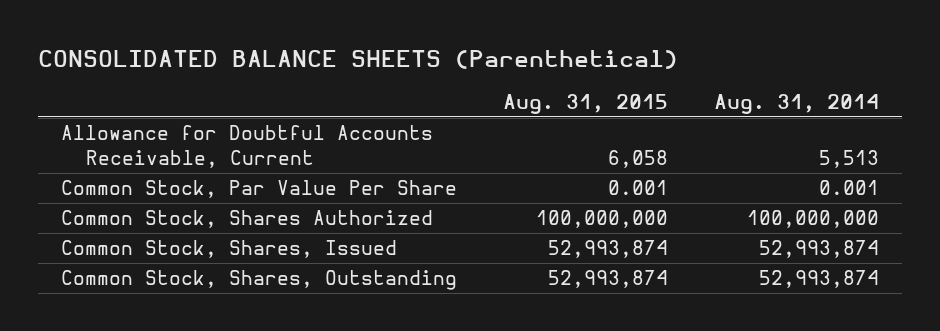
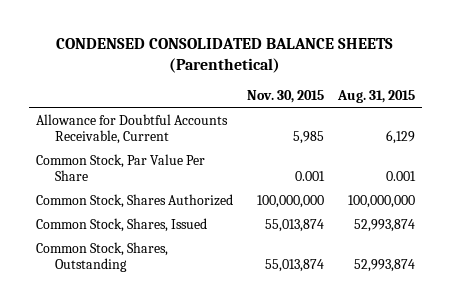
[37,50,678,70] CONSOLIDATED BALANCE SHEETS (Parenthetical) -> [56,38,394,74] CONDENSED CONSOLIDATED BALANCE SHEETS (Parenthetical)
[714,93,880,114] Aug. 31, 2014 -> none
none -> [246,90,324,104] Nov. 30, 2015
[608,149,669,168] 6,058 -> [385,129,415,144] 6,129

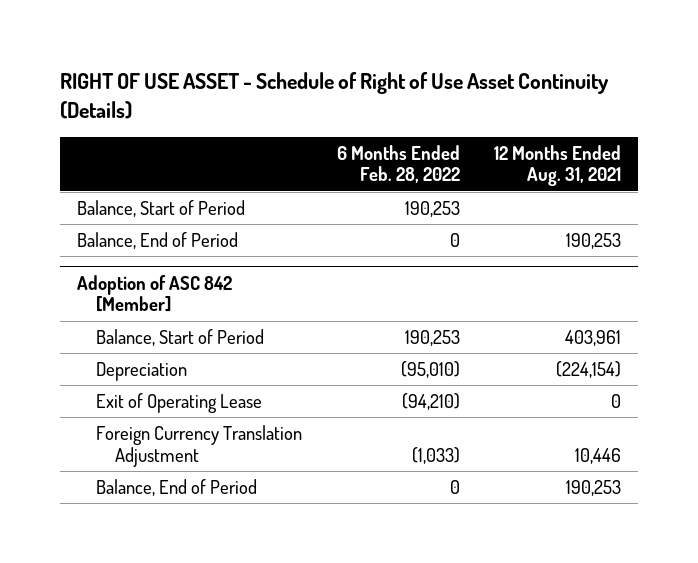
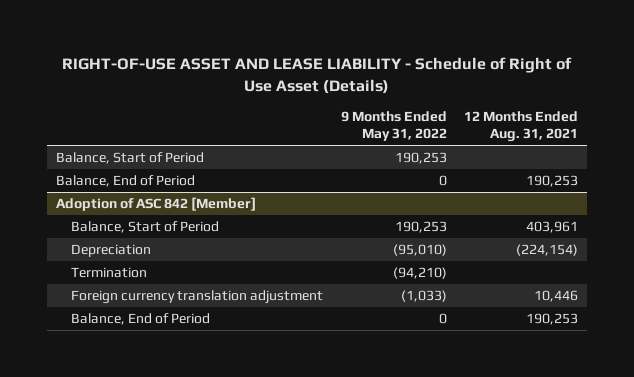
[60,72,610,120] RIGHT OF USE ASSET - Schedule of Right of Use Asset Continuity (Details) -> [61,56,572,94] RIGHT-OF-USE ASSET AND LEASE LIABILITY - Schedule of Right of Use Asset (Details)
[336,144,460,184] 6 Months Ended Feb. 28, 2022 -> none
none -> [340,110,447,142] 9 Months Ended May 31, 2022
[96,392,263,413] Exit of Operating Lease -> none
none -> [71,266,148,278] Termination
[96,424,303,467] Foreign Currency Translation Adjustment -> [71,289,324,304] Foreign currency translation adjustment

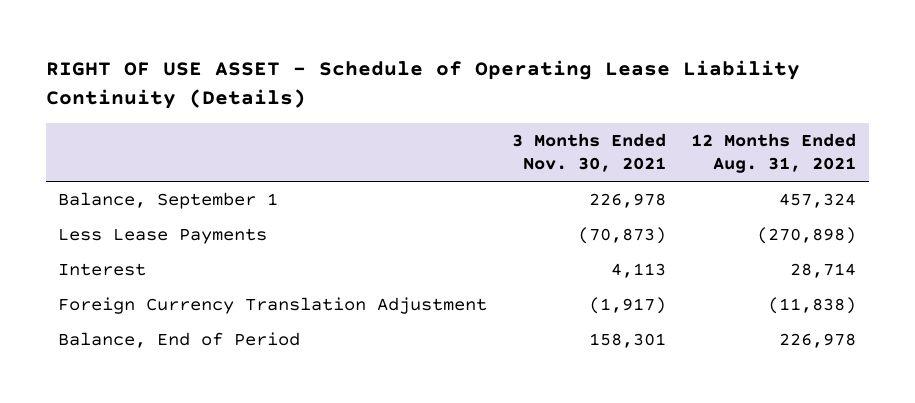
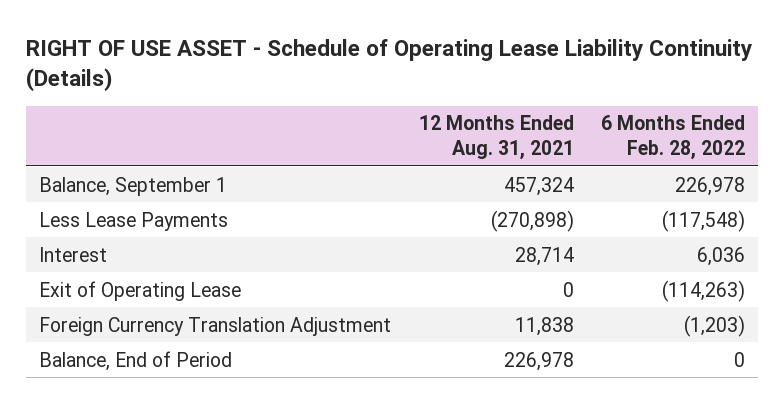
[512,133,667,173] 3 Months Ended Nov. 30, 2021 -> none
none -> [600,115,745,160] 6 Months Ended Feb. 28, 2022
none -> [39,280,242,301] Exit of Operating Lease
[768,297,857,315] (11,838) -> [514,316,574,336] 11,838

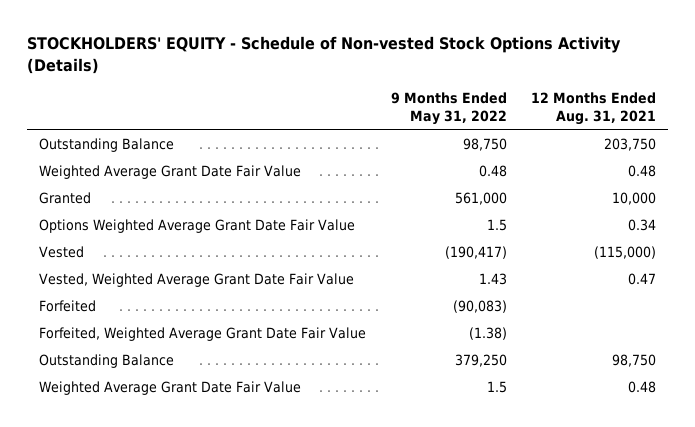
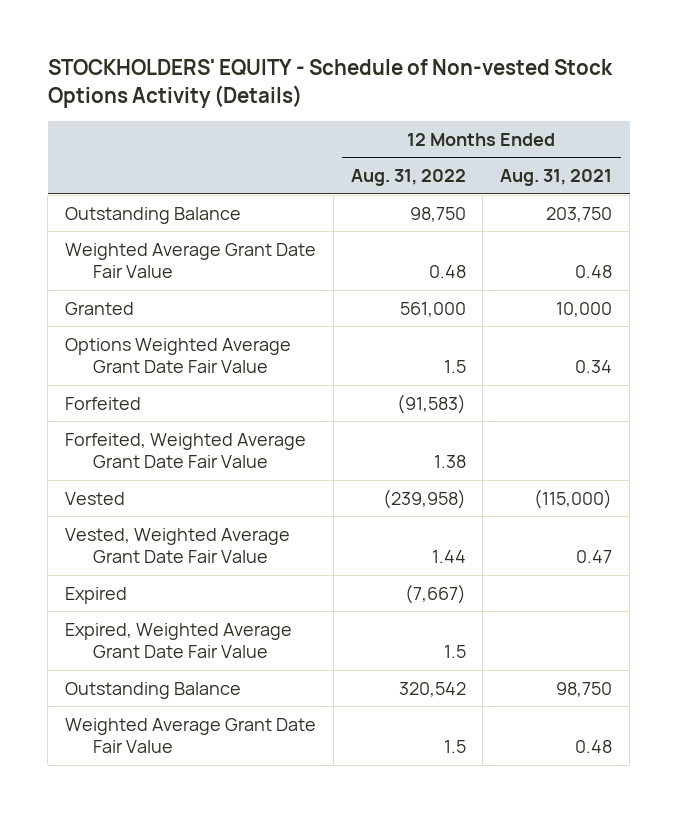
[390,92,507,126] 9 Months Ended May 31, 2022 -> none
none -> [350,169,466,187] Aug. 31, 2022
[39,245,85,258] Vested -> [65,491,126,505] Vested
[39,272,355,287] Vested, Weighted Average Grant Date Fair Value -> [65,527,291,563] Vested, Weighted Average Grant Date Fair Value
none -> [65,586,128,604] Expired
none -> [65,622,293,658] Expired, Weighted Average Grant Date Fair Value

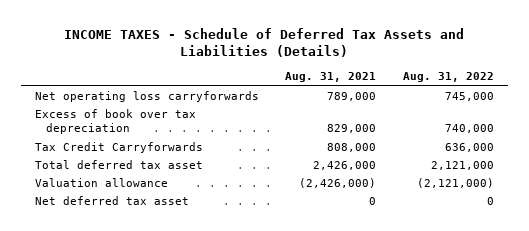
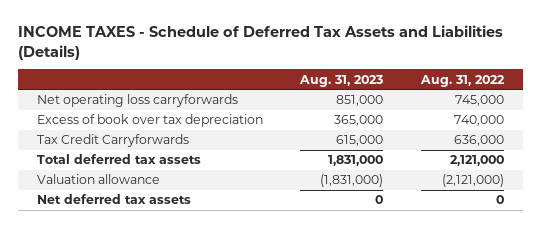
[285,72,377,83] Aug. 31, 2021 -> none
none -> [299,74,384,87] Aug. 31, 2023
[34,160,203,170] Total deferred tax asset -> [36,154,201,165] Total deferred tax assets
[34,196,189,206] Net deferred tax asset -> [36,194,191,205] Net deferred tax assets

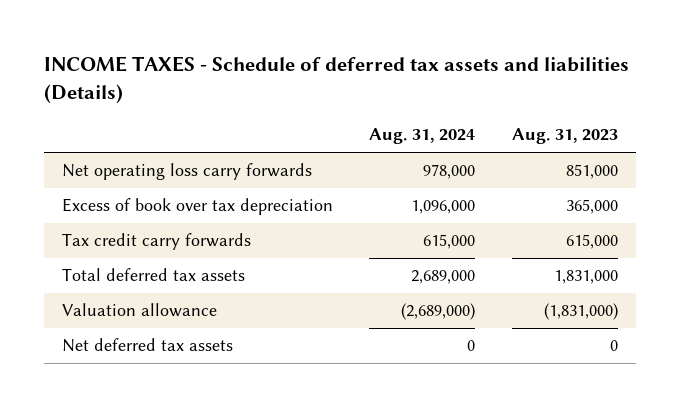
[17,25,503,60] INCOME TAXES - Schedule of Deferred Tax Assets and Liabilities (Details) -> [43,56,629,105] INCOME TAXES - Schedule of deferred tax assets and liabilities (Details)
[419,74,505,87] Aug. 31, 2022 -> none
none -> [369,128,476,145] Aug. 31, 2024
[36,94,238,108] Net operating loss carryforwards -> [61,163,312,181] Net operating loss carry forwards
[36,134,189,148] Tax Credit Carryforwards -> [61,233,251,251] Tax credit carry forwards

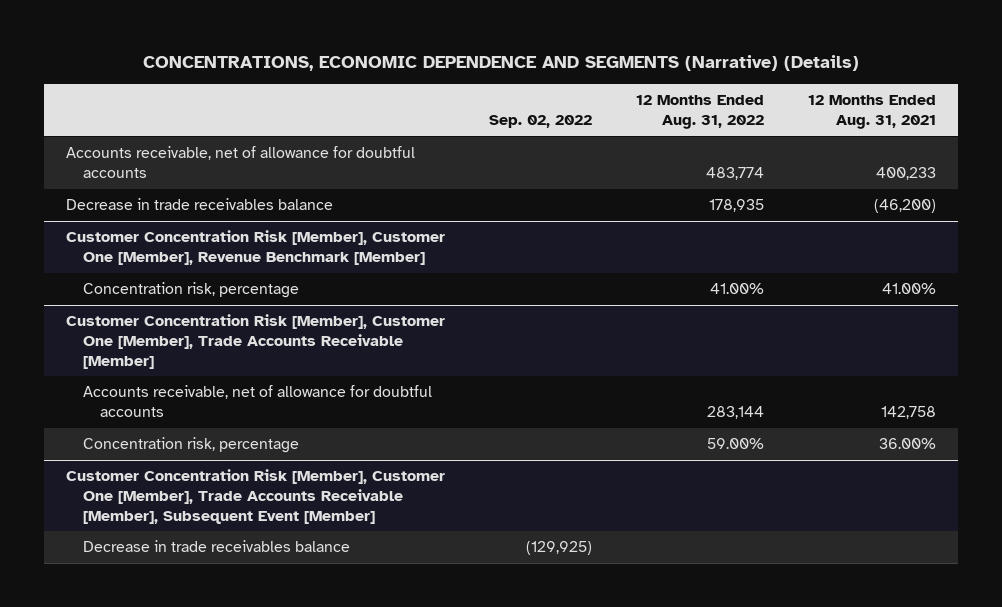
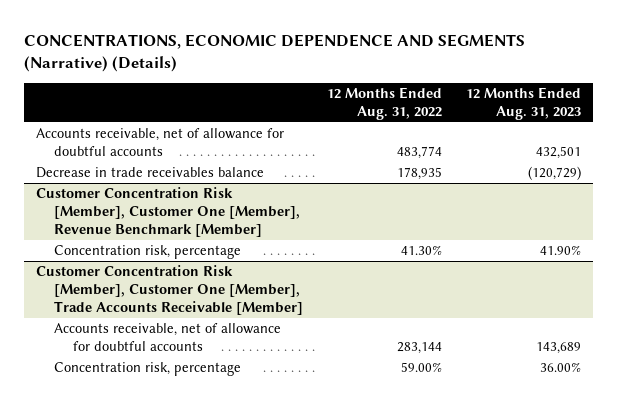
[489,115,593,129] Sep. 02, 2022 -> none
[808,95,937,130] 12 Months Ended Aug. 31, 2021 -> none
none -> [466,87,582,120] 12 Months Ended Aug. 31, 2023
[710,283,765,295] 41.00% -> [401,245,443,256] 41.30%
[66,469,446,524] Customer Concentration Risk [Member], Customer One [Member], Trade Accounts Receivable [Member], Subsequent Event [Member] -> none
[83,540,351,553] Decrease in trade receivables balance -> none

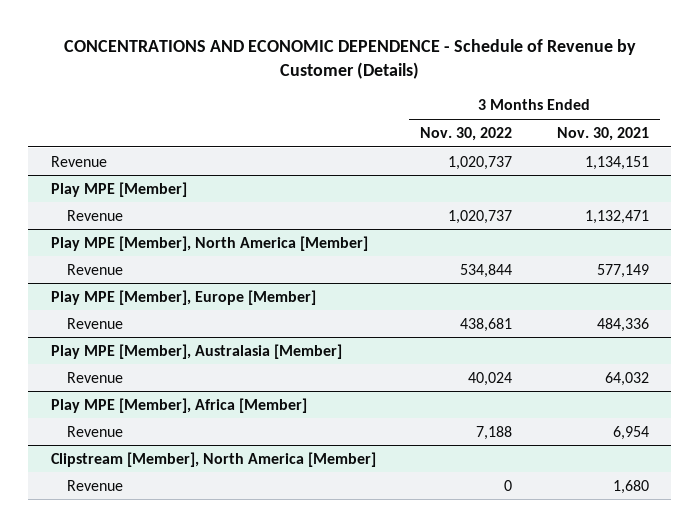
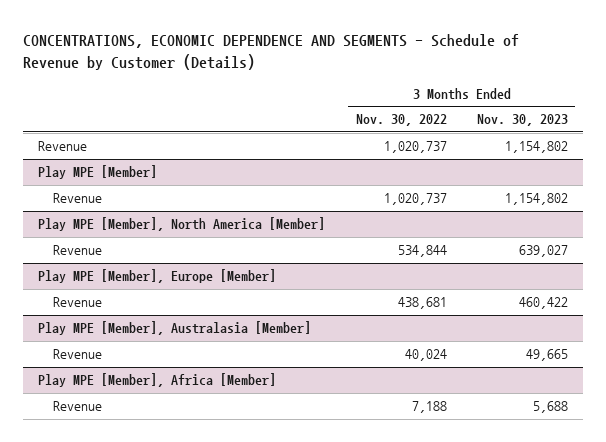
[63,39,636,80] CONCENTRATIONS AND ECONOMIC DEPENDENCE - Schedule of Revenue by Customer (Details) -> [23,33,520,70] CONCENTRATIONS, ECONOMIC DEPENDENCE AND SEGMENTS - Schedule of Revenue by Customer (Details)
[556,126,649,141] Nov. 30, 2021 -> none
none -> [476,114,568,127] Nov. 30, 2023
[50,451,376,467] Clipstream [Member], North America [Member] -> none
[67,479,124,491] Revenue -> none

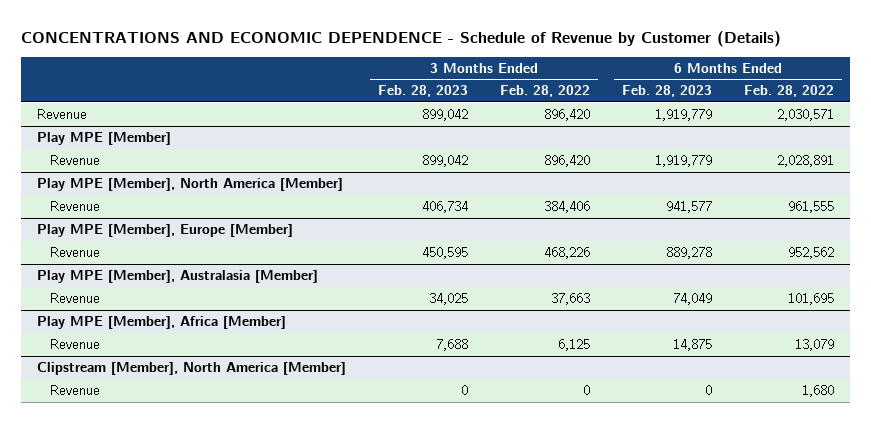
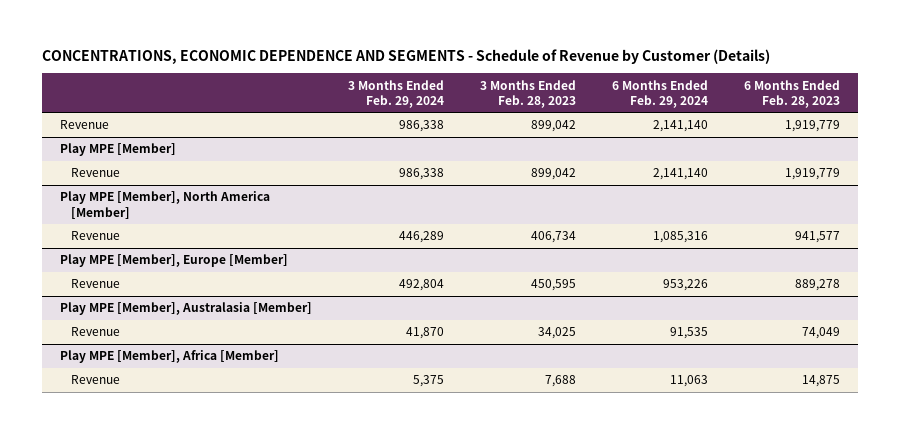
[20,30,781,47] CONCENTRATIONS AND ECONOMIC DEPENDENCE - Schedule of Revenue by Customer (Details) -> [42,49,771,65] CONCENTRATIONS, ECONOMIC DEPENDENCE AND SEGMENTS - Schedule of Revenue by Customer (Details)
[499,85,590,98] Feb. 28, 2022 -> none
[744,85,835,98] Feb. 28, 2022 -> none
none -> [348,79,445,108] 3 Months Ended Feb. 29, 2024
none -> [612,79,709,108] 6 Months Ended Feb. 29, 2024
[36,362,346,376] Clipstream [Member], North America [Member] -> none
[49,385,100,396] Revenue -> none

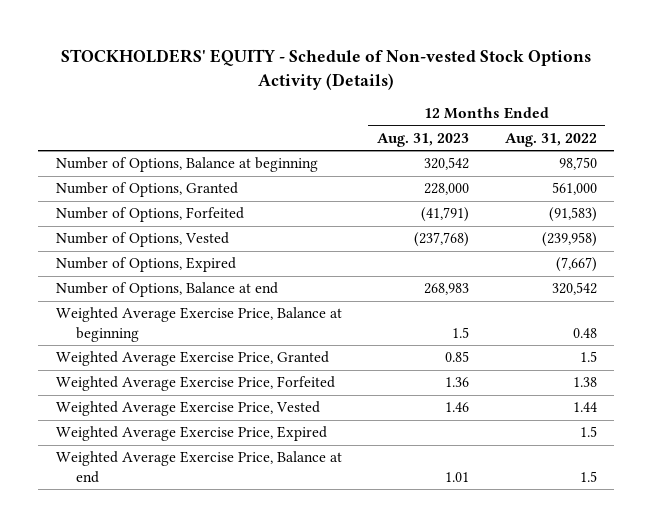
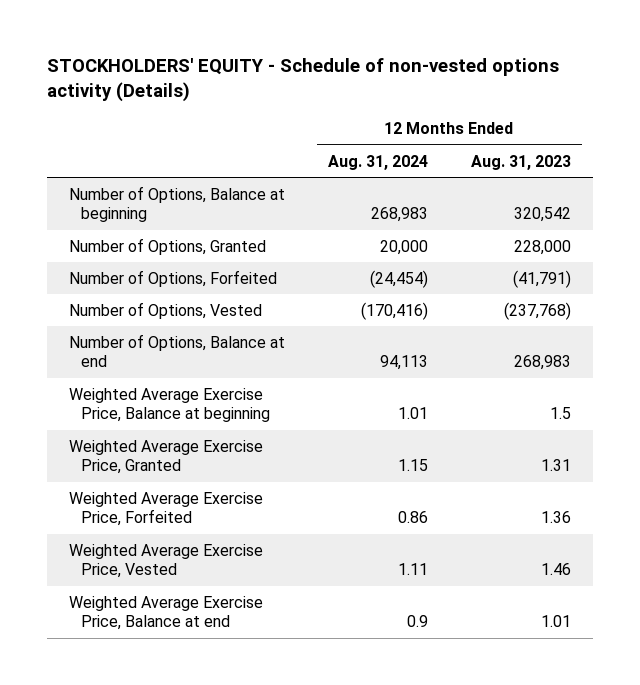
[61,48,592,90] STOCKHOLDERS' EQUITY - Schedule of Non-vested Stock Options Activity (Details) -> [47,57,560,102] STOCKHOLDERS' EQUITY - Schedule of non-vested options activity (Details)
[504,132,597,147] Aug. 31, 2022 -> none
none -> [327,154,428,170] Aug. 31, 2024
[55,257,236,273] Number of Options, Expired -> none
[445,351,470,363] 0.85 -> [540,459,571,472] 1.31
[55,426,327,442] Weighted Average Exercise Price, Expired -> none

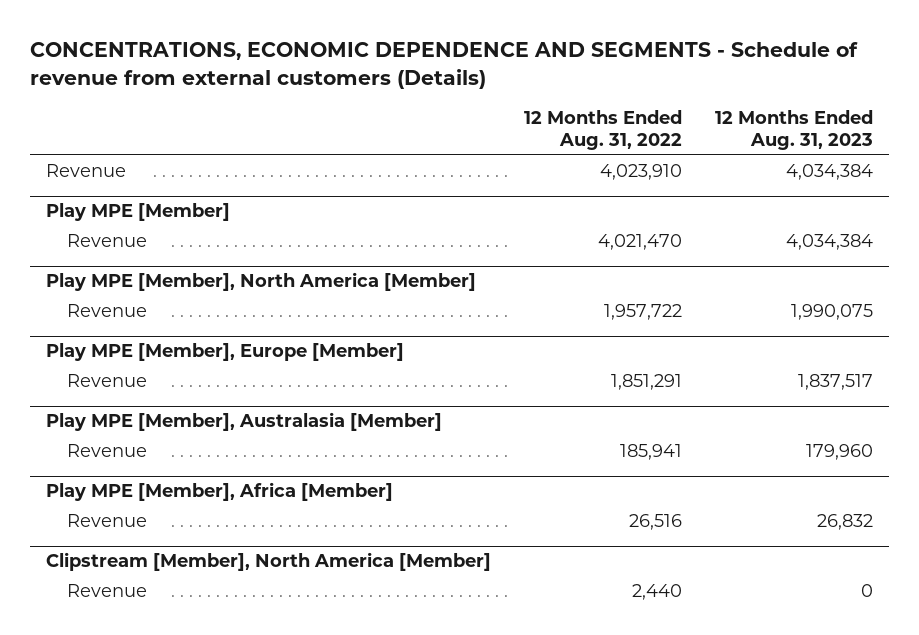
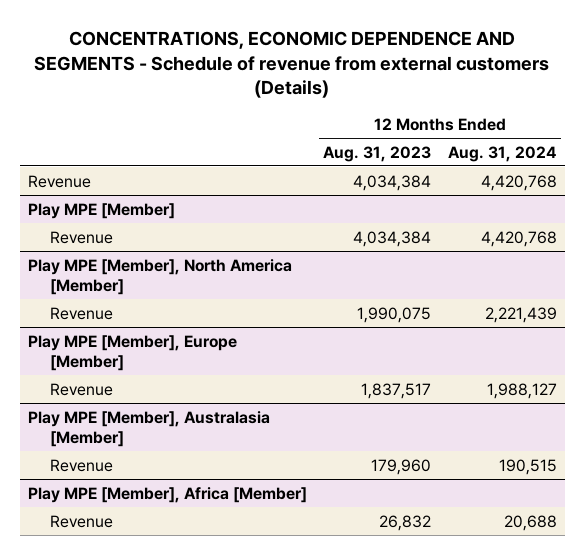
[523,109,682,151] 12 Months Ended Aug. 31, 2022 -> none
none -> [447,145,557,162] Aug. 31, 2024
[46,552,492,572] Clipstream [Member], North America [Member] -> none
[66,583,147,597] Revenue -> none

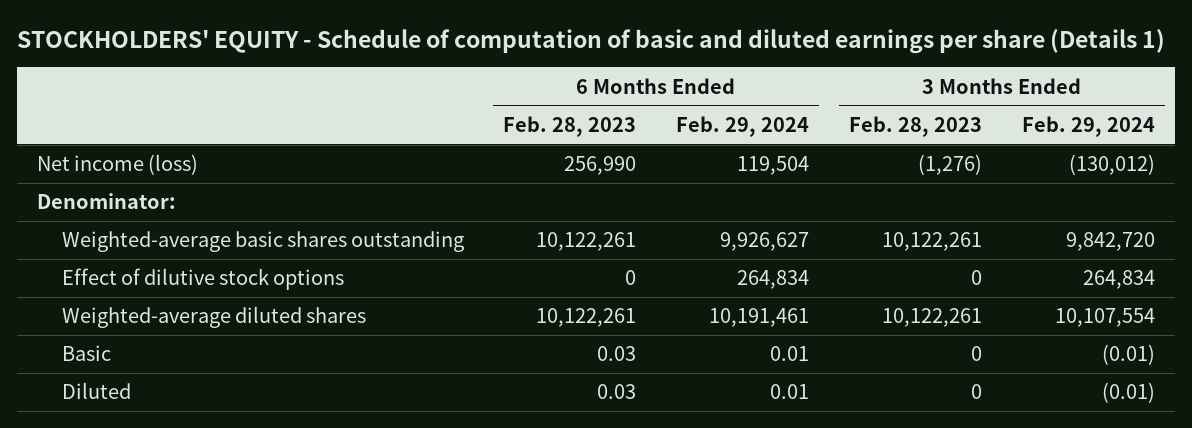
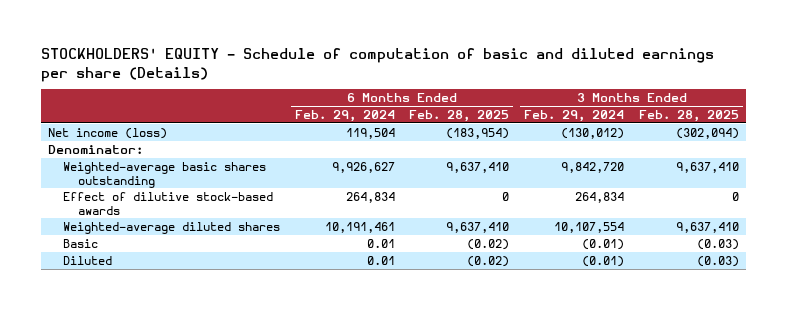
[16,28,1165,54] STOCKHOLDERS' EQUITY - Schedule of computation of basic and diluted earnings per share (Details 1) -> [40,48,714,82] STOCKHOLDERS' EQUITY - Schedule of computation of basic and diluted earnings per share (Details)
[503,115,637,137] Feb. 28, 2023 -> none
[849,115,983,137] Feb. 28, 2023 -> none
none -> [409,109,510,122] Feb. 28, 2025
none -> [638,109,739,122] Feb. 28, 2025
[61,268,344,291] Effect of dilutive stock options -> [63,191,274,215] Effect of dilutive stock-based awards

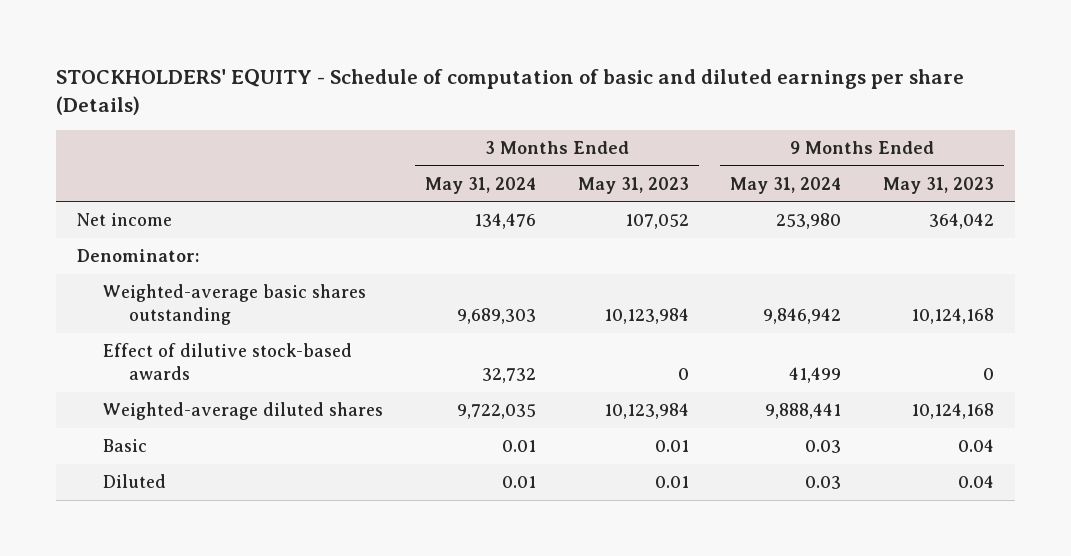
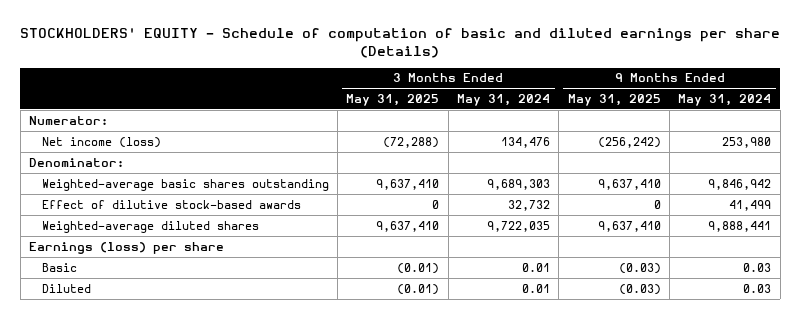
[577,176,689,194] May 31, 2023 -> none
[882,176,994,194] May 31, 2023 -> none
none -> [346,93,440,106] May 31, 2025
none -> [567,93,661,106] May 31, 2025
none -> [29,115,109,125] Numerator:
[77,213,173,227] Net income -> [41,136,161,148] Net income (loss)
none -> [29,241,225,254] Earnings (loss) per share

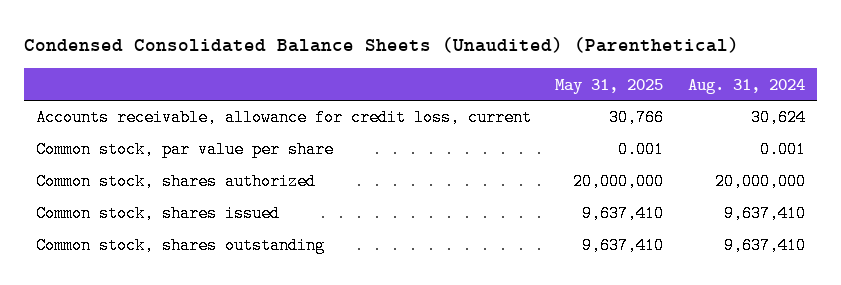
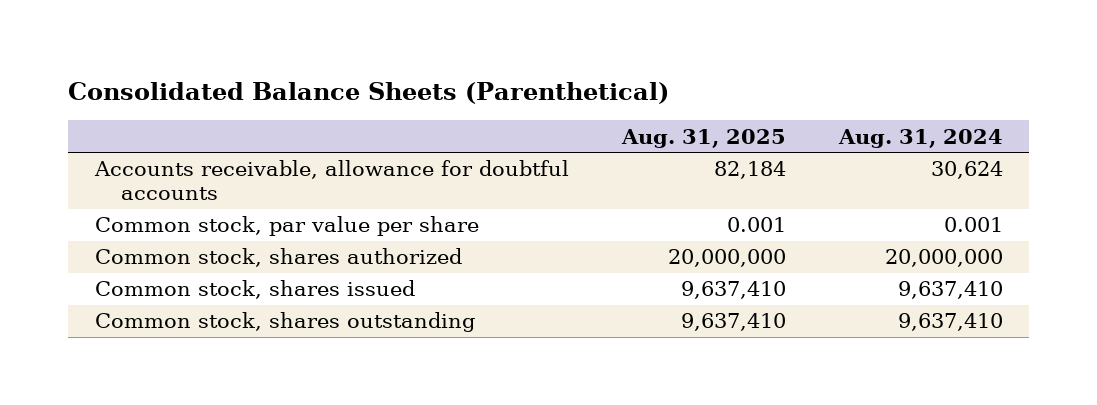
[23,36,739,53] Condensed Consolidated Balance Sheets (Unaudited) (Parenthetical) -> [68,81,670,104] Consolidated Balance Sheets (Parenthetical)
[555,78,664,94] May 31, 2025 -> none
none -> [620,128,786,148] Aug. 31, 2025
[36,109,533,127] Accounts receivable, allowance for credit loss, current -> [93,160,569,200] Accounts receivable, allowance for doubtful accounts

